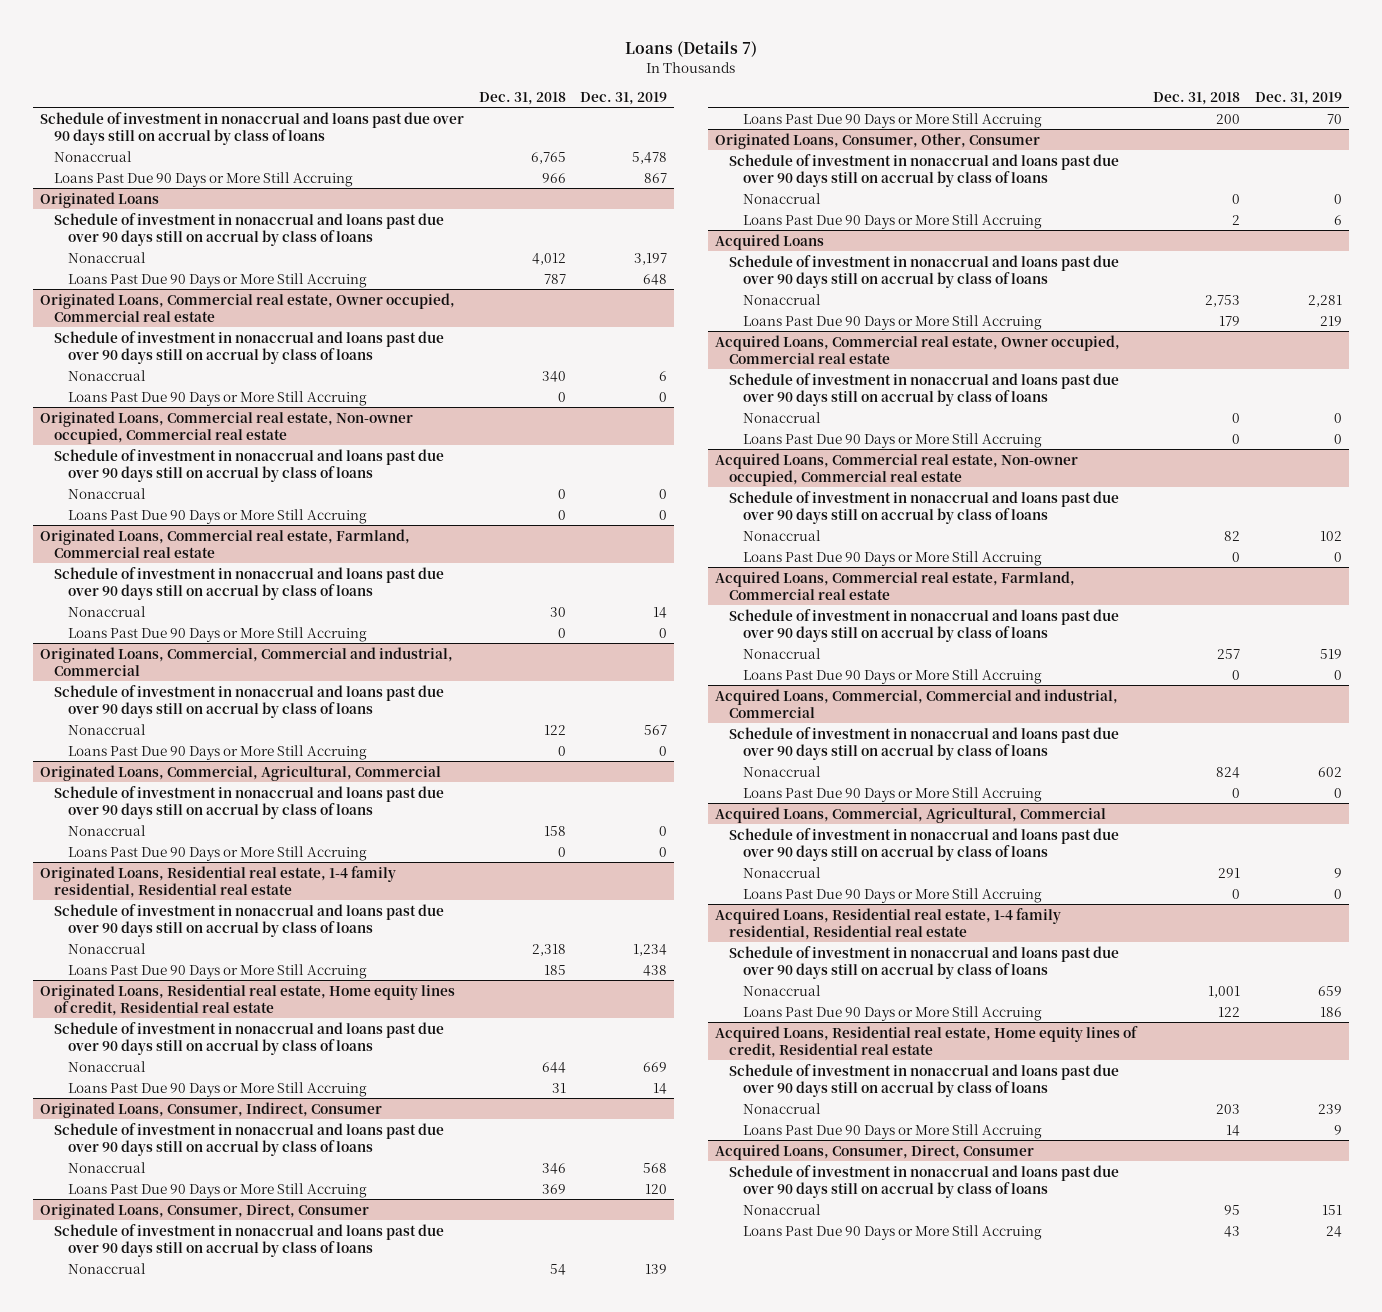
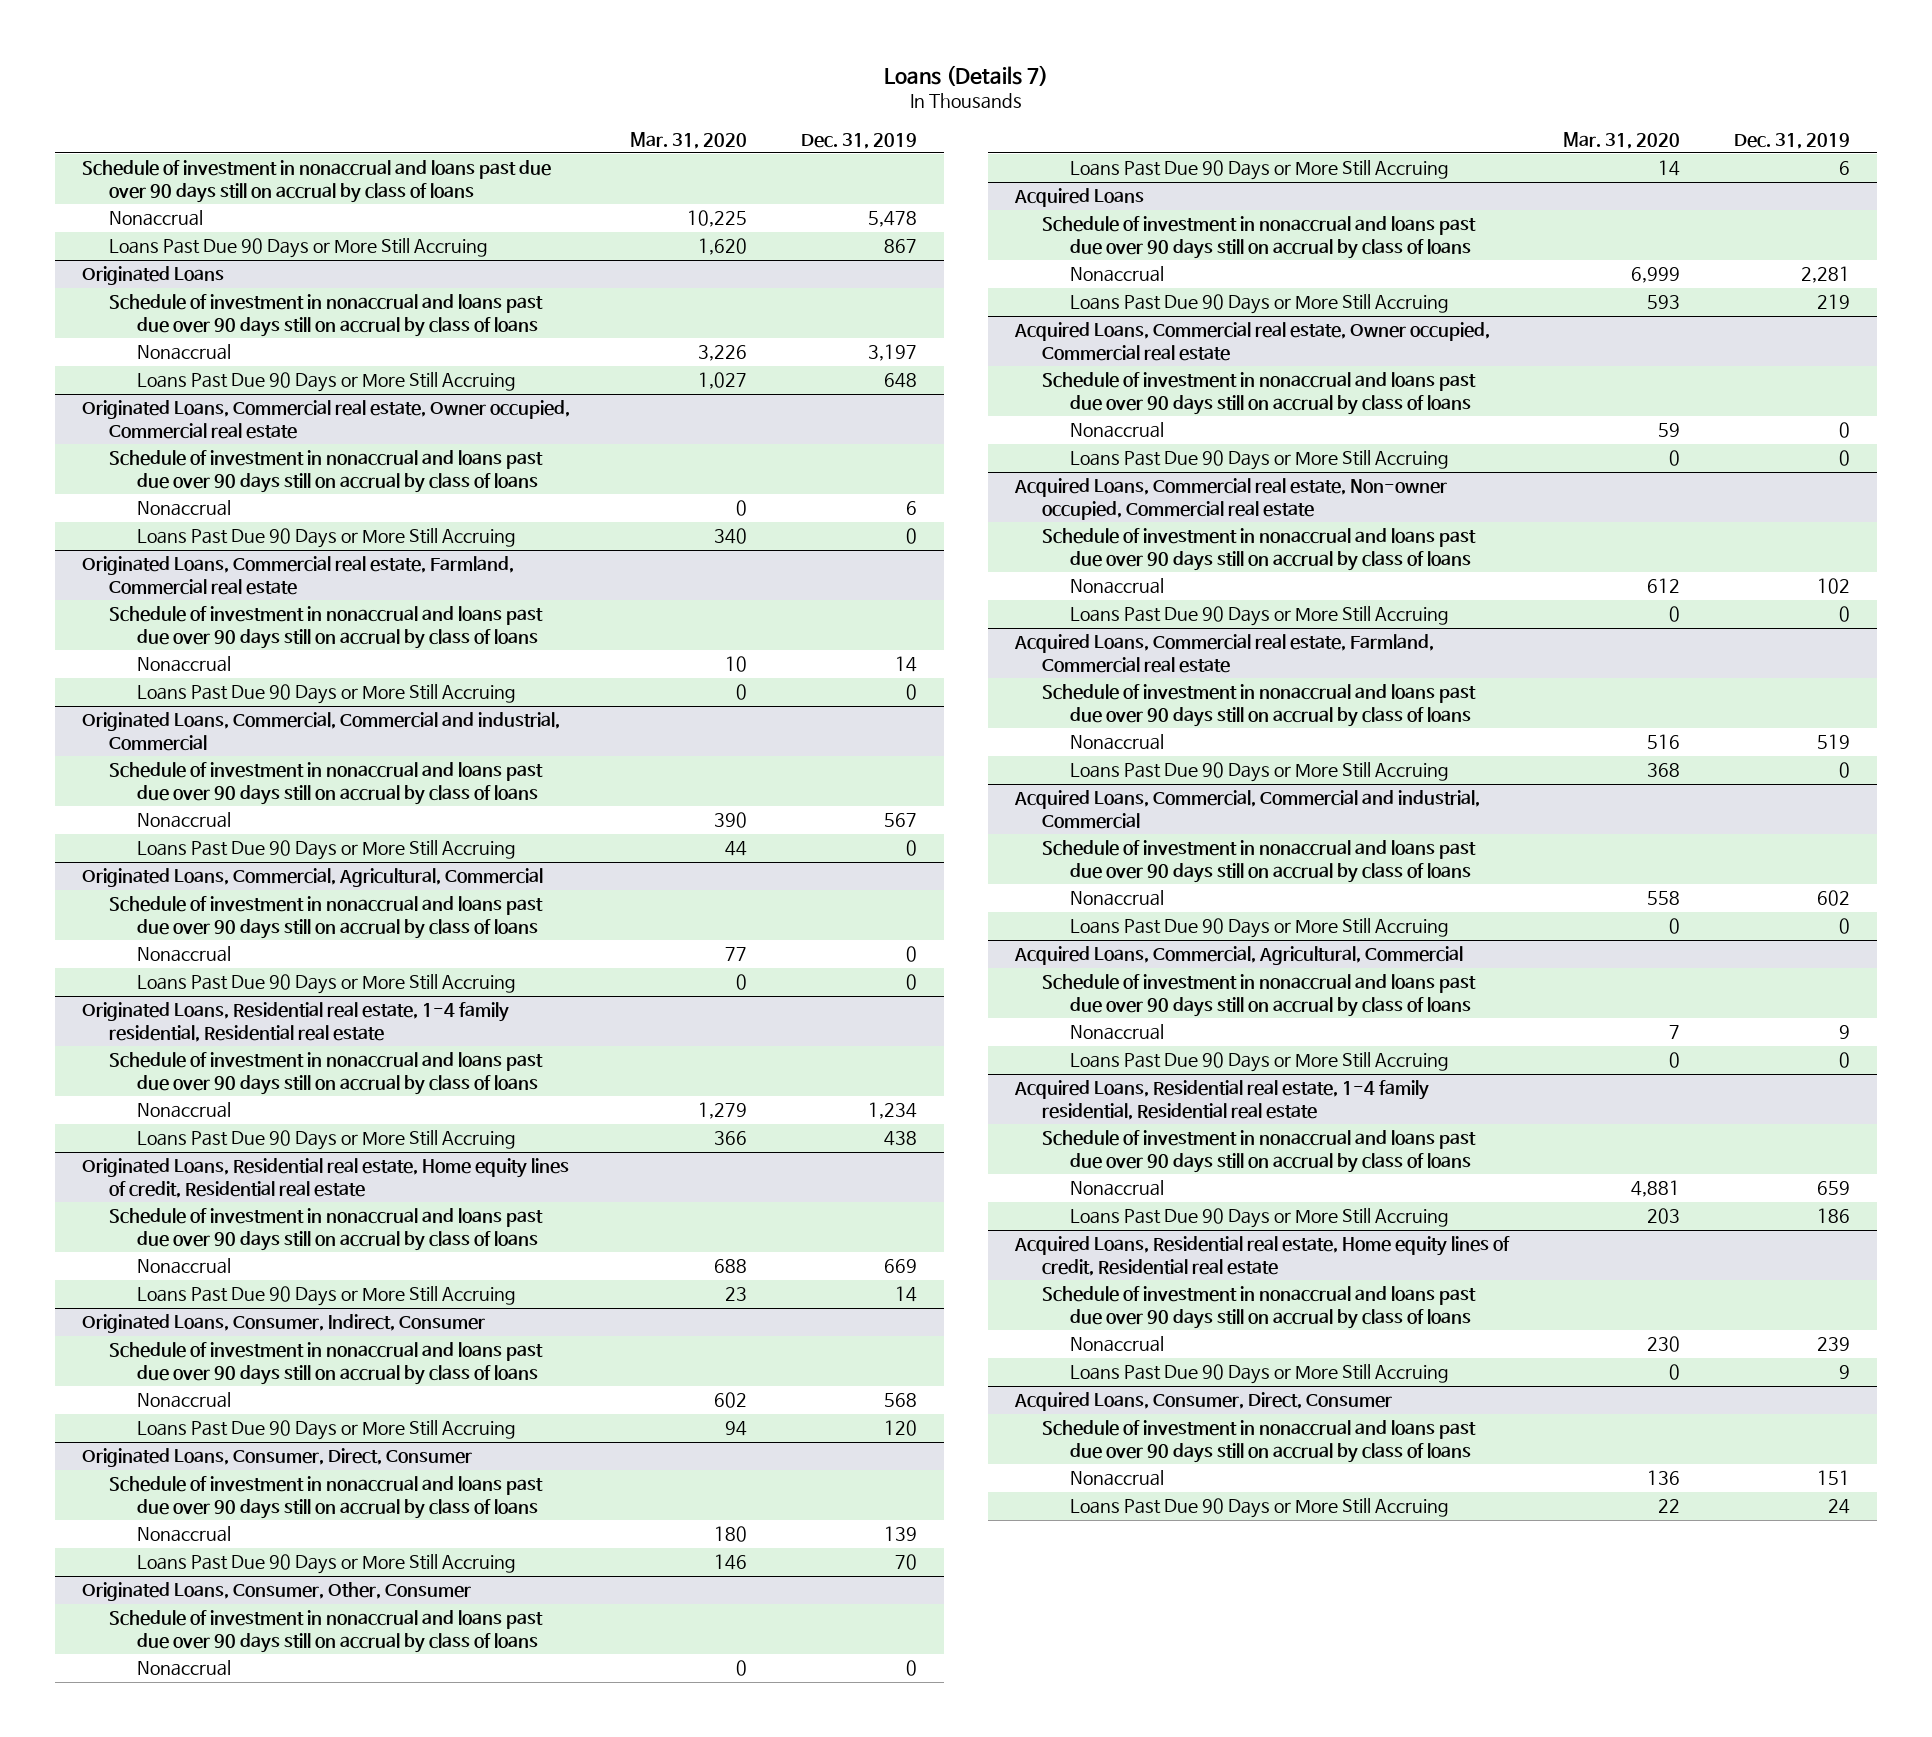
[478,91,566,105] Dec. 31, 2018 -> none
none -> [629,131,747,149] Mar. 31, 2020
[40,410,414,444] Originated Loans, Commercial real estate, Non-owner occupied, Commercial real estate -> none
[54,448,445,482] Schedule of investment in nonaccrual and loans past due over 90 days still on accrual by class of loans -> none
[68,487,147,499] Nonaccrual -> none
[68,508,368,524] Loans Past Due 90 Days or More Still Accruing -> none

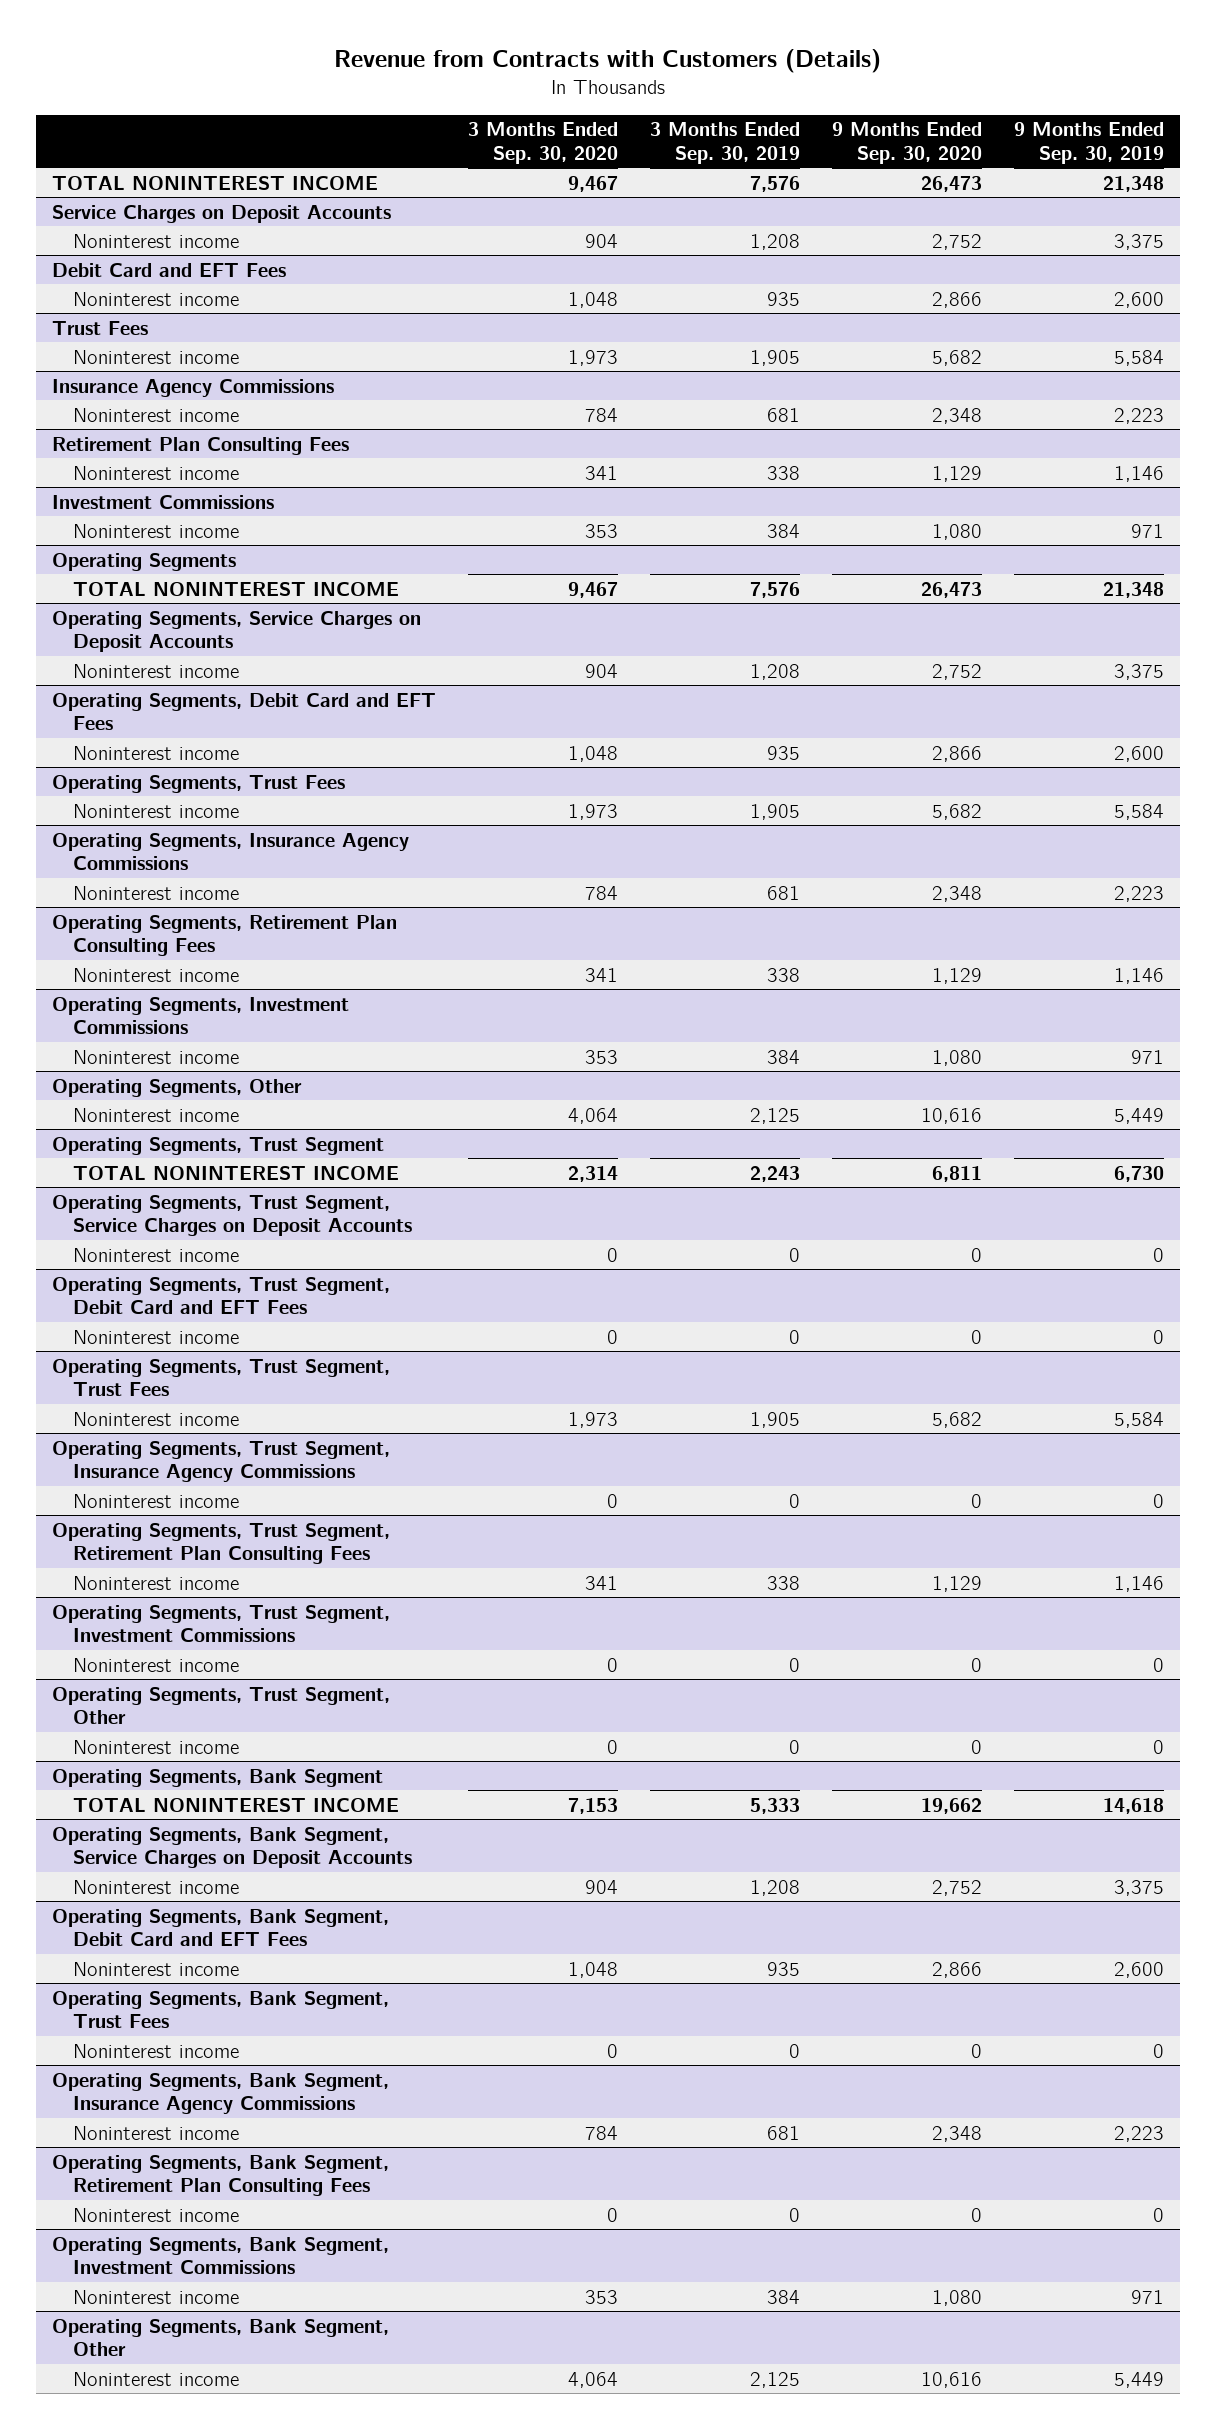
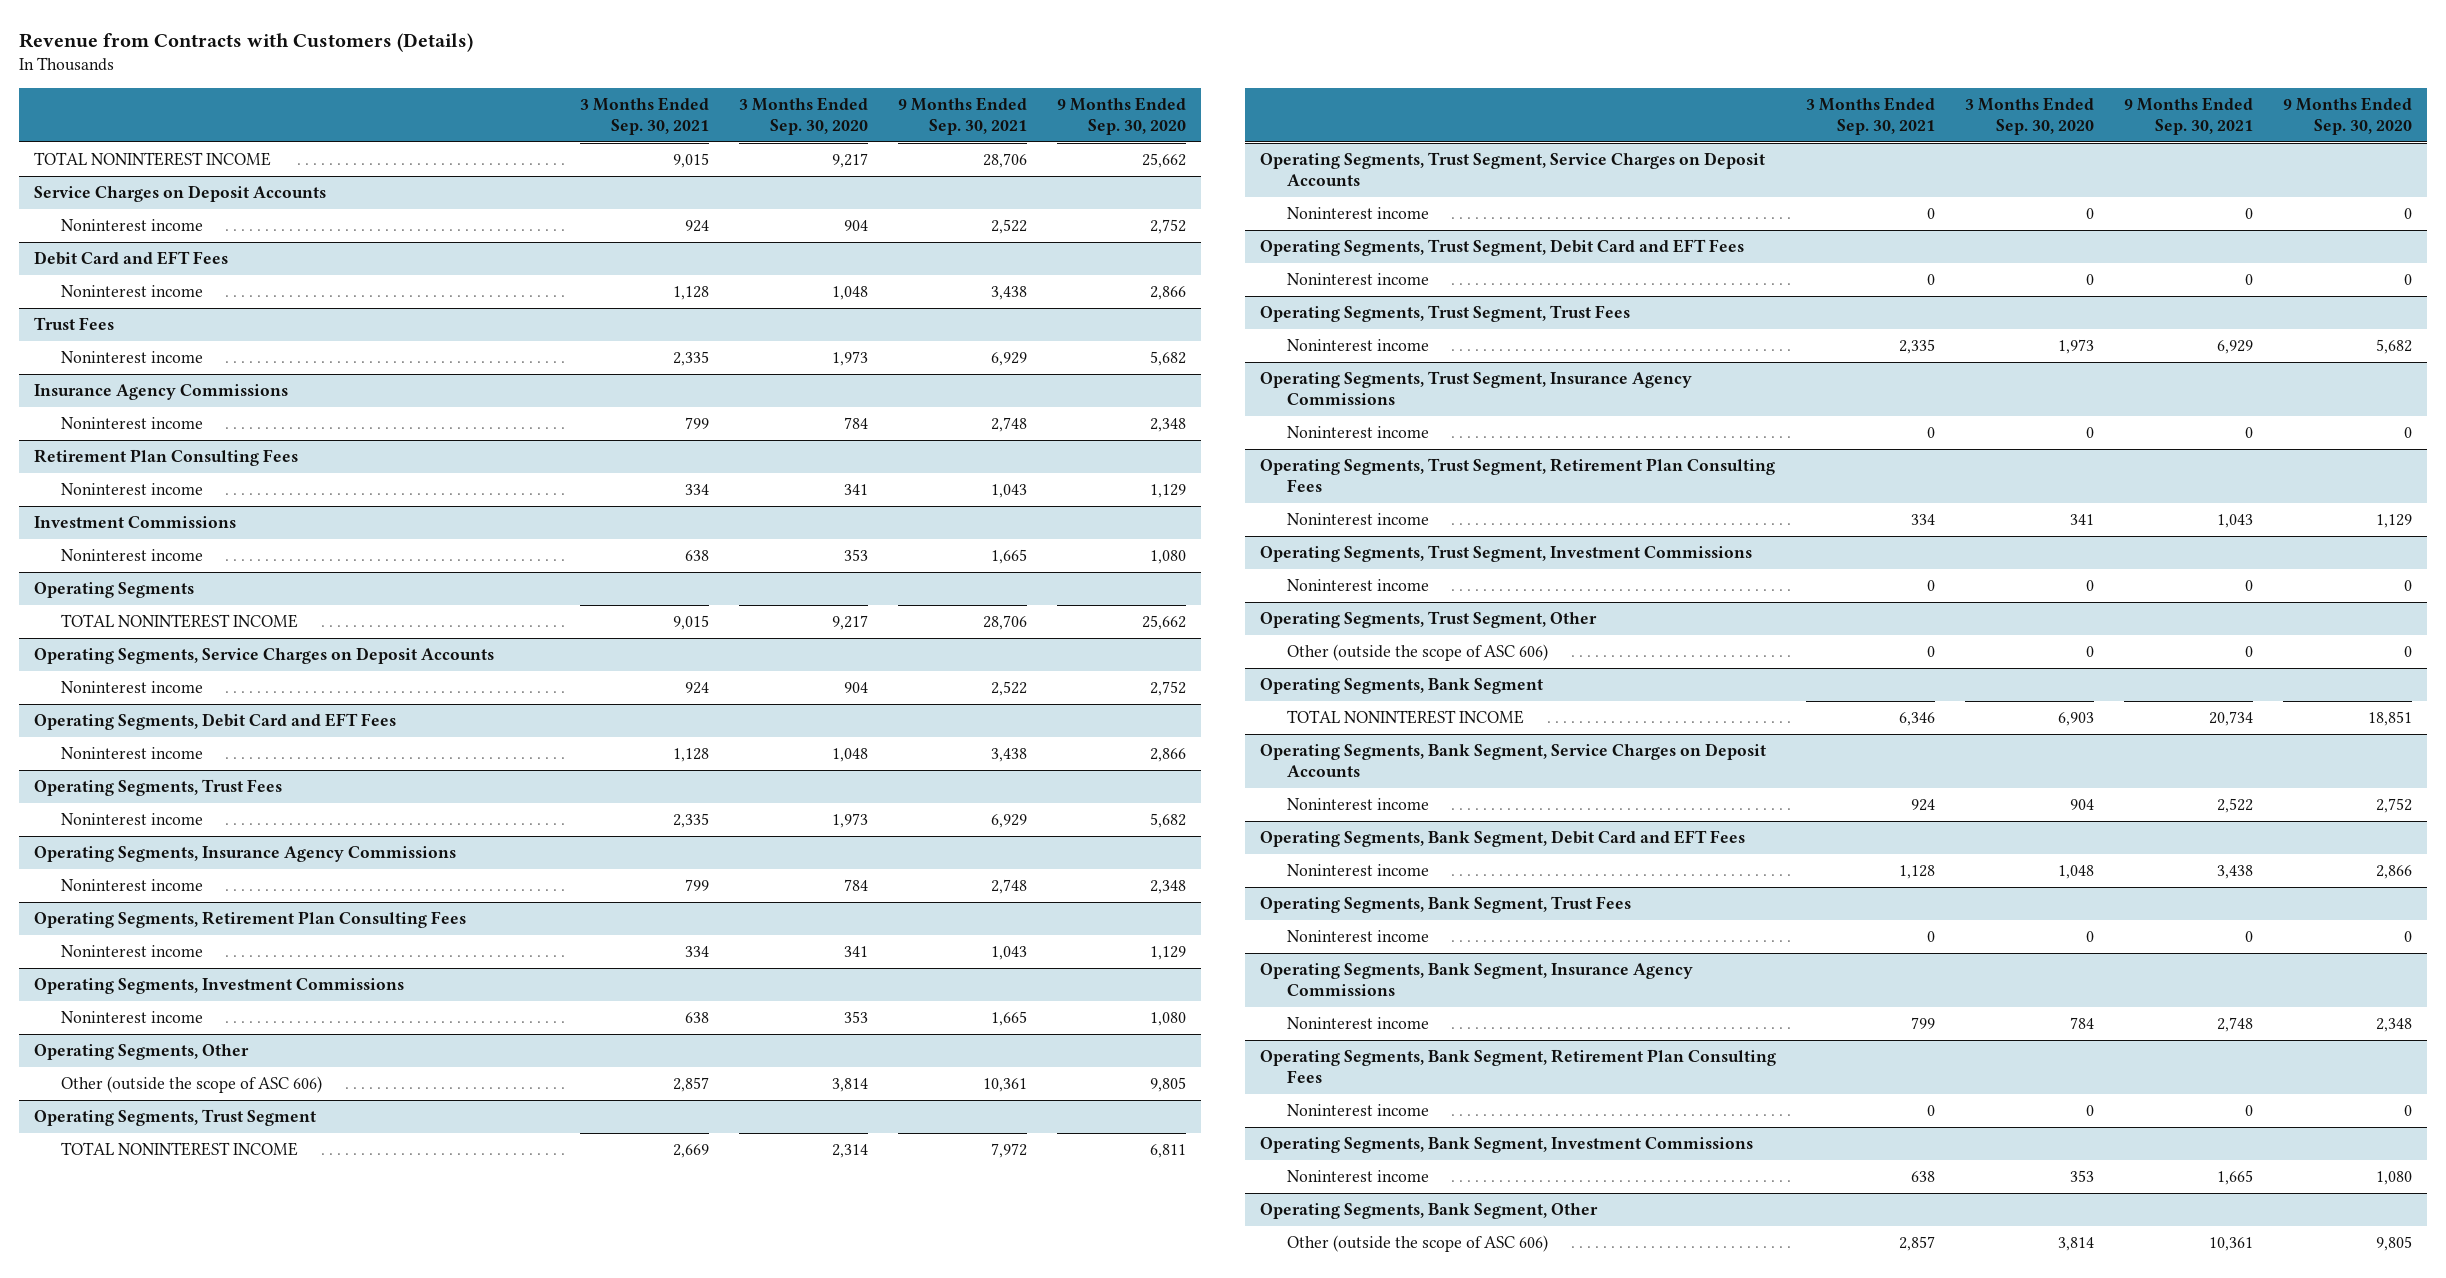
[649,122,800,164] 3 Months Ended Sep. 30, 2019 -> none
[1014,122,1165,164] 9 Months Ended Sep. 30, 2019 -> none
none -> [580,96,710,135] 3 Months Ended Sep. 30, 2021
none -> [898,96,1028,135] 9 Months Ended Sep. 30, 2021
[567,175,618,192] 9,467 -> [832,153,869,169] 9,217
[921,175,983,192] 26,473 -> [1142,153,1187,169] 25,662
[567,581,618,598] 9,467 -> [832,615,869,631] 9,217
[921,581,983,598] 26,473 -> [1142,615,1187,631] 25,662
[72,1107,239,1122] Noninterest income -> none
none -> [61,1076,323,1094] Other (outside the scope of ASC 606)
[72,1739,239,1754] Noninterest income -> none
none -> [1286,644,1548,662] Other (outside the scope of ASC 606)
[567,1797,618,1814] 7,153 -> [2057,712,2094,727] 6,903
[921,1797,983,1814] 19,662 -> [2367,711,2412,727] 18,851
[72,2371,239,2386] Noninterest income -> none
none -> [1286,1235,1548,1253] Other (outside the scope of ASC 606)

